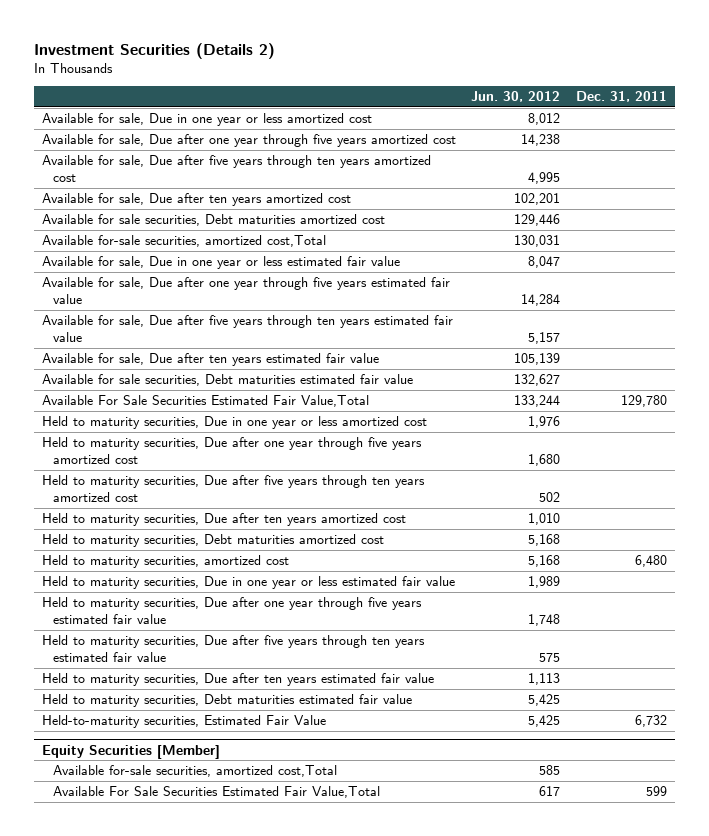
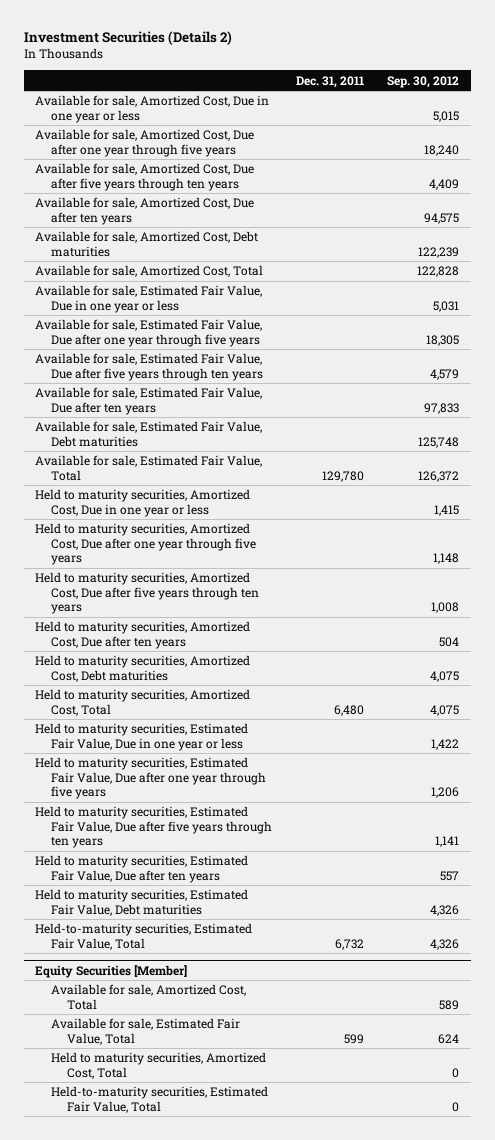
[471,91,561,103] Jun. 30, 2012 -> none
none -> [387,75,460,88] Sep. 30, 2012
[41,113,372,127] Available for sale, Due in one year or less amortized cost -> [35,95,270,123] Available for sale, Amortized Cost, Due in one year or less
[41,134,456,148] Available for sale, Due after one year through five years amortized cost -> [35,129,255,157] Available for sale, Amortized Cost, Due after one year through five years
[41,155,431,183] Available for sale, Due after five years through ten years amortized cost -> [35,163,255,191] Available for sale, Amortized Cost, Due after five years through ten years
[41,193,351,207] Available for sale, Due after ten years amortized cost -> [35,197,255,225] Available for sale, Amortized Cost, Due after ten years
[41,214,385,227] Available for sale securities, Debt maturities amortized cost -> [35,231,259,257] Available for sale, Amortized Cost, Debt maturities
[41,235,326,248] Available for-sale securities, amortized cost,Total -> [35,265,264,278] Available for sale, Amortized Cost, Total
[41,256,400,270] Available for sale, Due in one year or less estimated fair value -> [35,285,263,313] Available for sale, Estimated Fair Value, Due in one year or less
[41,277,450,305] Available for sale, Due after one year through five years estimated fair value -> [35,319,263,347] Available for sale, Estimated Fair Value, Due after one year through five years
[41,315,453,343] Available for sale, Due after five years through ten years estimated fair value -> [35,353,264,381] Available for sale, Estimated Fair Value, Due after five years through ten years
[41,353,379,367] Available for sale, Due after ten years estimated fair value -> [35,387,263,415] Available for sale, Estimated Fair Value, Due after ten years
[41,374,413,387] Available for sale securities, Debt maturities estimated fair value -> [35,421,263,447] Available for sale, Estimated Fair Value, Debt maturities
[41,395,369,408] Available For Sale Securities Estimated Fair Value,Total -> [35,455,263,481] Available for sale, Estimated Fair Value, Total
[41,416,427,430] Held to maturity securities, Due in one year or less amortized cost -> [35,489,251,517] Held to maturity securities, Amortized Cost, Due in one year or less
[41,437,422,465] Held to maturity securities, Due after one year through five years amortized cost -> [35,523,257,565] Held to maturity securities, Amortized Cost, Due after one year through five years
[41,475,425,503] Held to maturity securities, Due after five years through ten years amortized cost -> [35,572,260,614] Held to maturity securities, Amortized Cost, Due after five years through ten years
[41,513,406,527] Held to maturity securities, Due after ten years amortized cost -> [35,621,251,649] Held to maturity securities, Amortized Cost, Due after ten years
[41,534,384,548] Held to maturity securities, Debt maturities amortized cost -> [35,655,251,682] Held to maturity securities, Amortized Cost, Debt maturities
[41,555,289,569] Held to maturity securities, amortized cost -> [35,689,251,716] Held to maturity securities, Amortized Cost, Total
[41,576,455,590] Held to maturity securities, Due in one year or less estimated fair value -> [35,723,249,751] Held to maturity securities, Estimated Fair Value, Due in one year or less
[41,597,422,625] Held to maturity securities, Due after one year through five years estimated fair value -> [35,757,267,799] Held to maturity securities, Estimated Fair Value, Due after one year through five years
[41,635,425,663] Held to maturity securities, Due after five years through ten years estimated fair value -> [35,806,273,848] Held to maturity securities, Estimated Fair Value, Due after five years through ten years
[41,673,434,687] Held to maturity securities, Due after ten years estimated fair value -> [35,855,249,883] Held to maturity securities, Estimated Fair Value, Due after ten years
[41,694,412,708] Held to maturity securities, Debt maturities estimated fair value -> [35,889,249,916] Held to maturity securities, Estimated Fair Value, Debt maturities
[41,715,326,729] Held-to-maturity securities, Estimated Fair Value -> [35,923,253,950] Held-to-maturity securities, Estimated Fair Value, Total
[53,765,338,778] Available for-sale securities, amortized cost,Total -> [51,984,247,1010] Available for sale, Amortized Cost, Total
[53,786,381,799] Available For Sale Securities Estimated Fair Value,Total -> [51,1018,241,1045] Available for sale, Estimated Fair Value, Total
none -> [51,1052,267,1079] Held to maturity securities, Amortized Cost, Total
none -> [51,1086,269,1113] Held-to-maturity securities, Estimated Fair Value, Total

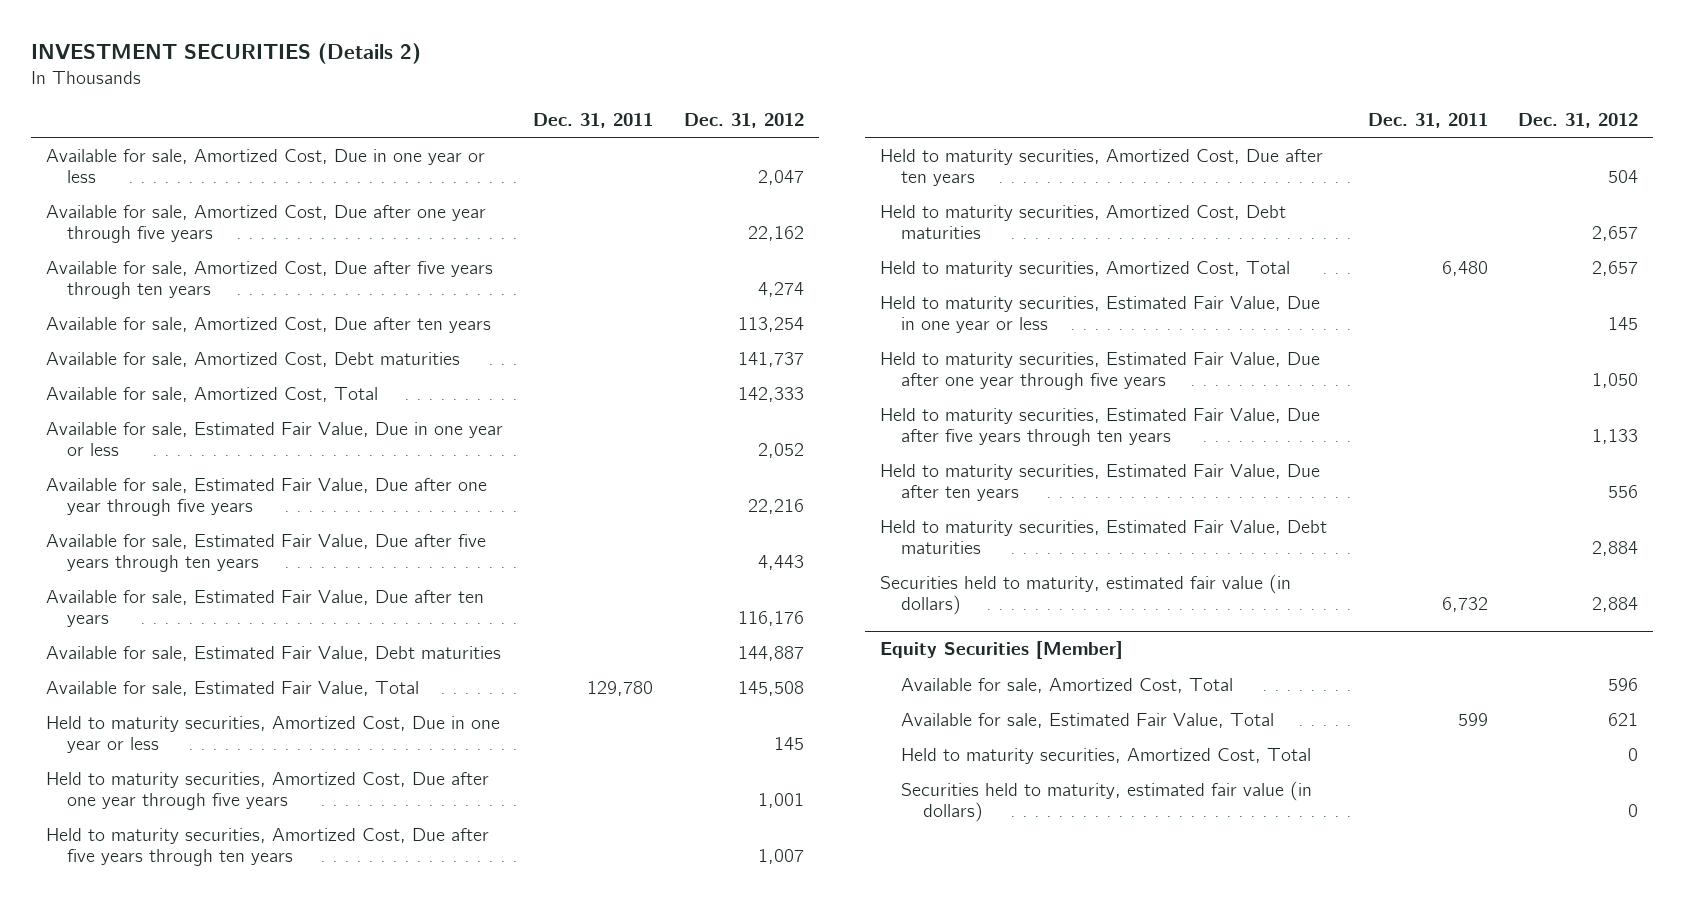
[23,31,232,46] Investment Securities (Details 2) -> [30,43,421,65] INVESTMENT SECURITIES (Details 2)
[387,75,460,88] Sep. 30, 2012 -> none
none -> [683,113,804,129] Dec. 31, 2012
[35,923,253,950] Held-to-maturity securities, Estimated Fair Value, Total -> [880,573,1292,616] Securities held to maturity, estimated fair value (in dollars)
[51,1086,269,1113] Held-to-maturity securities, Estimated Fair Value, Total -> [901,780,1313,823] Securities held to maturity, estimated fair value (in dollars)

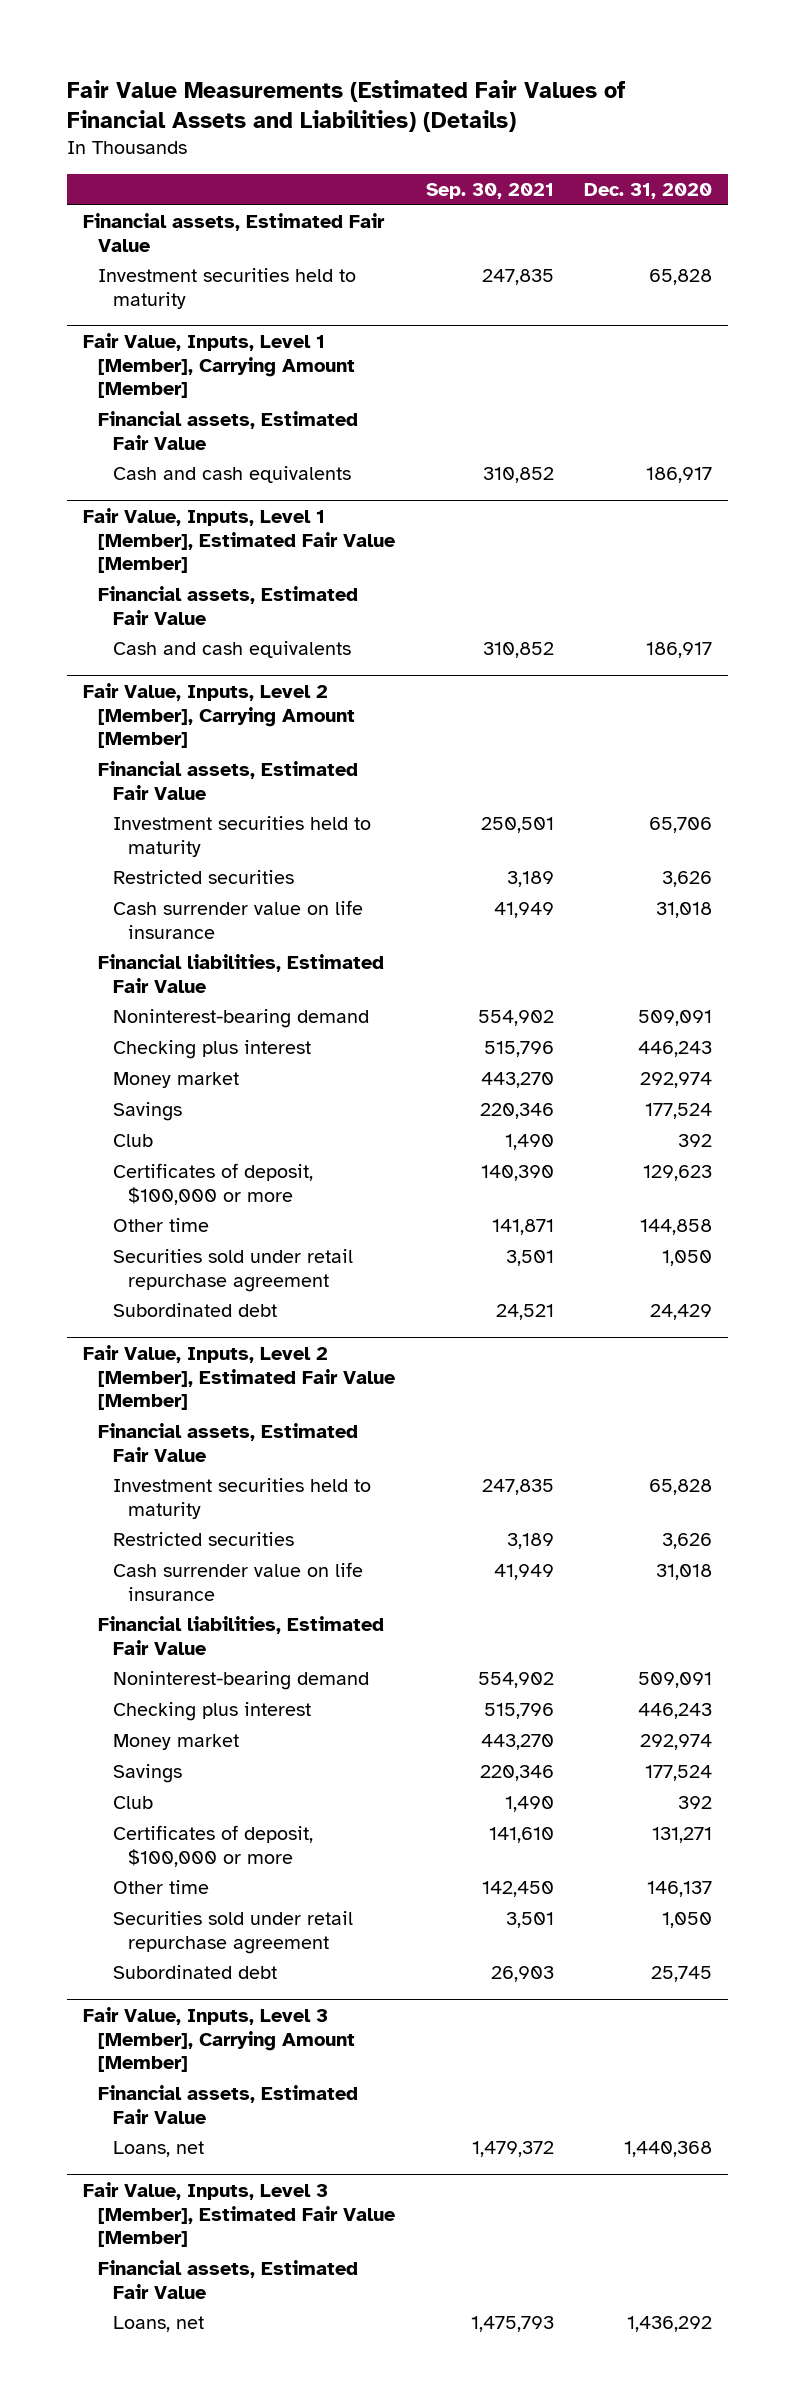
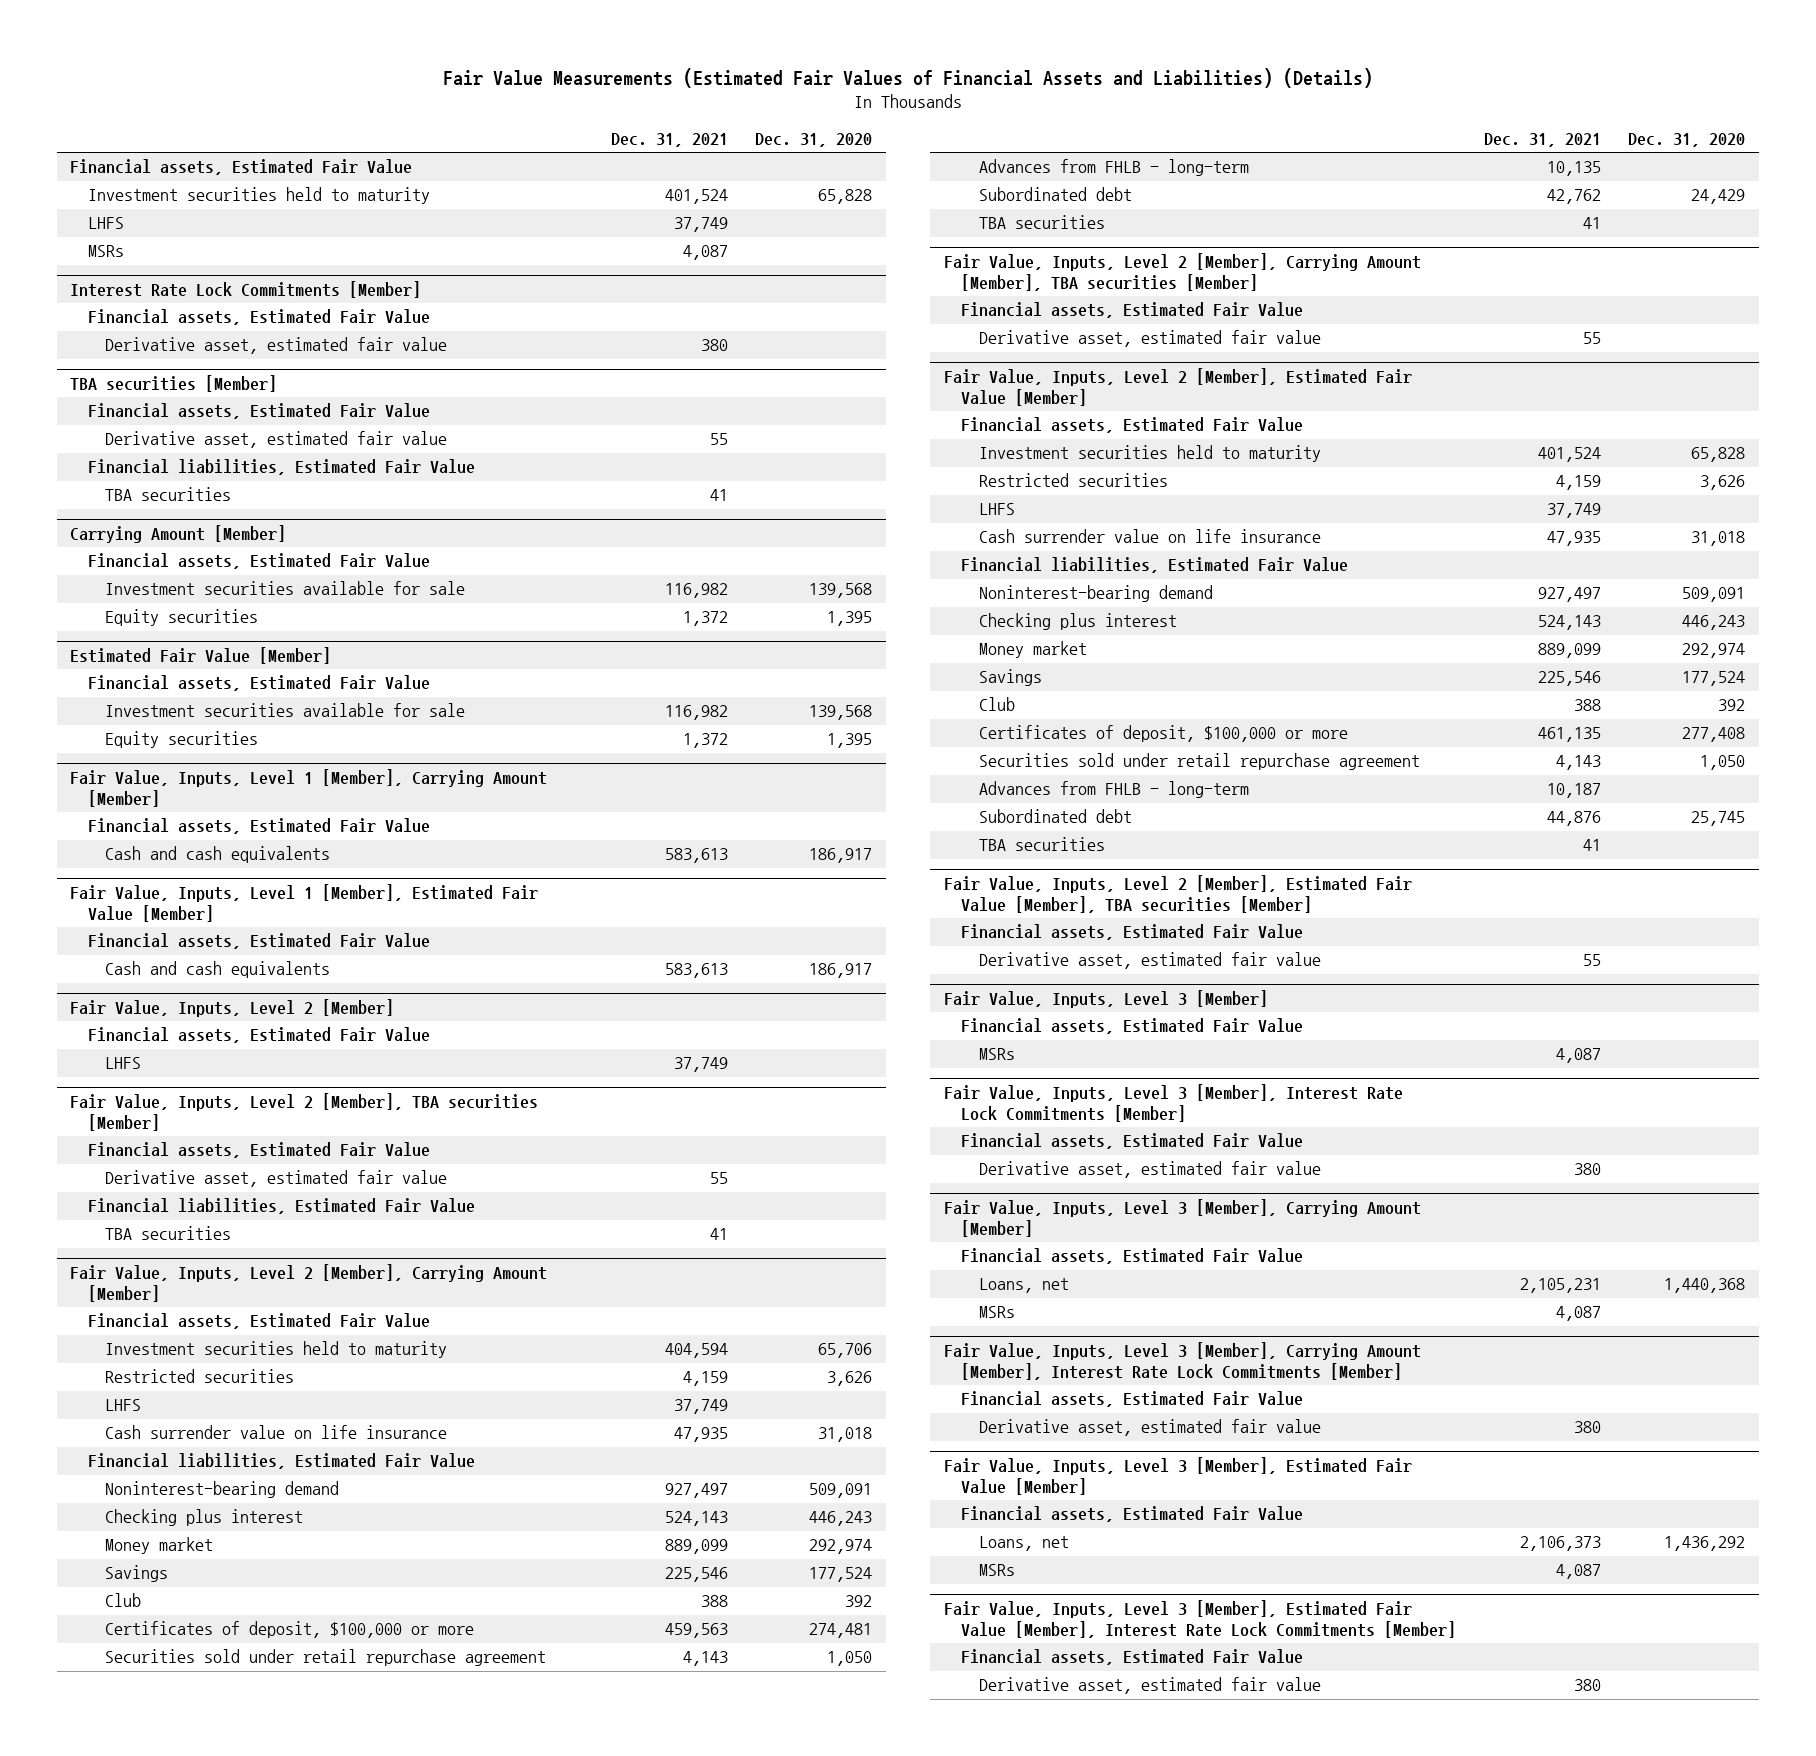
[425,182,554,199] Sep. 30, 2021 -> none
none -> [610,132,728,147] Dec. 31, 2021
none -> [87,217,124,230] LHFS
none -> [87,245,124,258] MSRs
none -> [70,280,422,298] Interest Rate Lock Commitments [Member]
none -> [87,309,430,326] Financial assets, Estimated Fair Value
none -> [105,337,448,355] Derivative asset, estimated fair value
none -> [70,374,278,392] TBA securities [Member]
none -> [87,403,430,420] Financial assets, Estimated Fair Value
none -> [105,431,448,449] Derivative asset, estimated fair value
none -> [87,459,475,476] Financial liabilities, Estimated Fair Value
none -> [105,487,232,502] TBA securities
none -> [70,524,287,543] Carrying Amount [Member]
none -> [87,553,430,570] Financial assets, Estimated Fair Value
none -> [105,581,466,596] Investment securities available for sale
none -> [105,609,259,627] Equity securities
none -> [70,646,332,664] Estimated Fair Value [Member]
none -> [87,675,430,692] Financial assets, Estimated Fair Value
none -> [105,703,466,718] Investment securities available for sale
none -> [105,731,259,749] Equity securities
none -> [70,998,395,1017] Fair Value, Inputs, Level 2 [Member]
none -> [87,1027,430,1044] Financial assets, Estimated Fair Value
none -> [105,1057,142,1070] LHFS
none -> [70,1092,539,1132] Fair Value, Inputs, Level 2 [Member], TBA securities [Member]
none -> [87,1142,430,1159] Financial assets, Estimated Fair Value
none -> [105,1170,448,1188] Derivative asset, estimated fair value
none -> [87,1198,475,1215] Financial liabilities, Estimated Fair Value
none -> [105,1226,232,1241] TBA securities
none -> [105,1399,142,1412] LHFS
[113,1218,210,1233] Other time -> none
[643,1165,713,1182] 129,623 -> [809,1623,873,1639] 274,481
none -> [978,159,1249,177] Advances from FHLB - long-term
none -> [978,215,1105,230] TBA securities
none -> [943,252,1421,292] Fair Value, Inputs, Level 2 [Member], Carrying Amount [Member], TBA securities [Member]
none -> [961,302,1304,319] Financial assets, Estimated Fair Value
none -> [978,330,1321,348] Derivative asset, estimated fair value
none -> [978,503,1015,516] LHFS
[113,1880,210,1895] Other time -> none
[652,1827,713,1844] 131,271 -> [1682,727,1746,743] 277,408
none -> [978,781,1249,799] Advances from FHLB - long-term
none -> [978,837,1105,852] TBA securities
none -> [943,874,1412,914] Fair Value, Inputs, Level 2 [Member], Estimated Fair Value [Member], TBA securities [Member]
none -> [961,924,1304,941] Financial assets, Estimated Fair Value
none -> [978,952,1321,970] Derivative asset, estimated fair value
none -> [943,989,1268,1008] Fair Value, Inputs, Level 3 [Member]
none -> [961,1018,1304,1035] Financial assets, Estimated Fair Value
none -> [978,1048,1015,1061] MSRs
none -> [943,1083,1403,1123] Fair Value, Inputs, Level 3 [Member], Interest Rate Lock Commitments [Member]
none -> [961,1133,1304,1150] Financial assets, Estimated Fair Value
none -> [978,1161,1321,1179] Derivative asset, estimated fair value
none -> [978,1306,1015,1319] MSRs
none -> [943,1341,1421,1381] Fair Value, Inputs, Level 3 [Member], Carrying Amount [Member], Interest Rate Lock Commitments [Member]
none -> [961,1391,1304,1408] Financial assets, Estimated Fair Value
none -> [978,1419,1321,1437] Derivative asset, estimated fair value
none -> [978,1564,1015,1577] MSRs
none -> [943,1599,1457,1639] Fair Value, Inputs, Level 3 [Member], Estimated Fair Value [Member], Interest Rate Lock Commitments [Member]
none -> [961,1649,1304,1666] Financial assets, Estimated Fair Value
none -> [978,1677,1321,1695] Derivative asset, estimated fair value

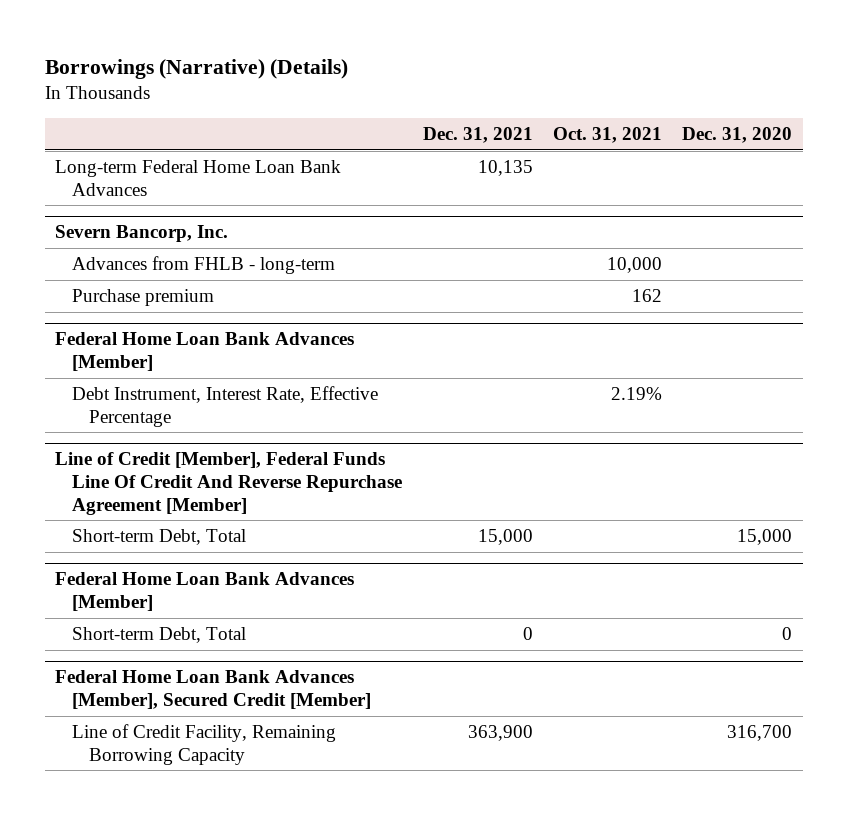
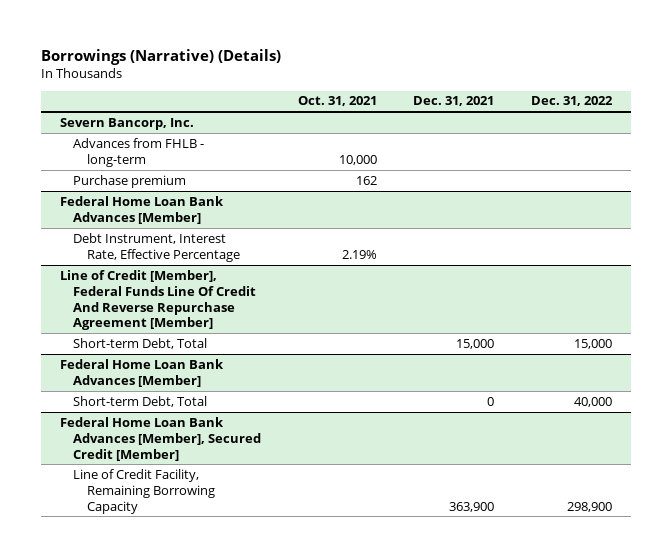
[682,127,793,144] Dec. 31, 2020 -> none
none -> [531,96,614,107] Dec. 31, 2022
[55,159,342,196] Long-term Federal Home Loan Bank Advances -> none

